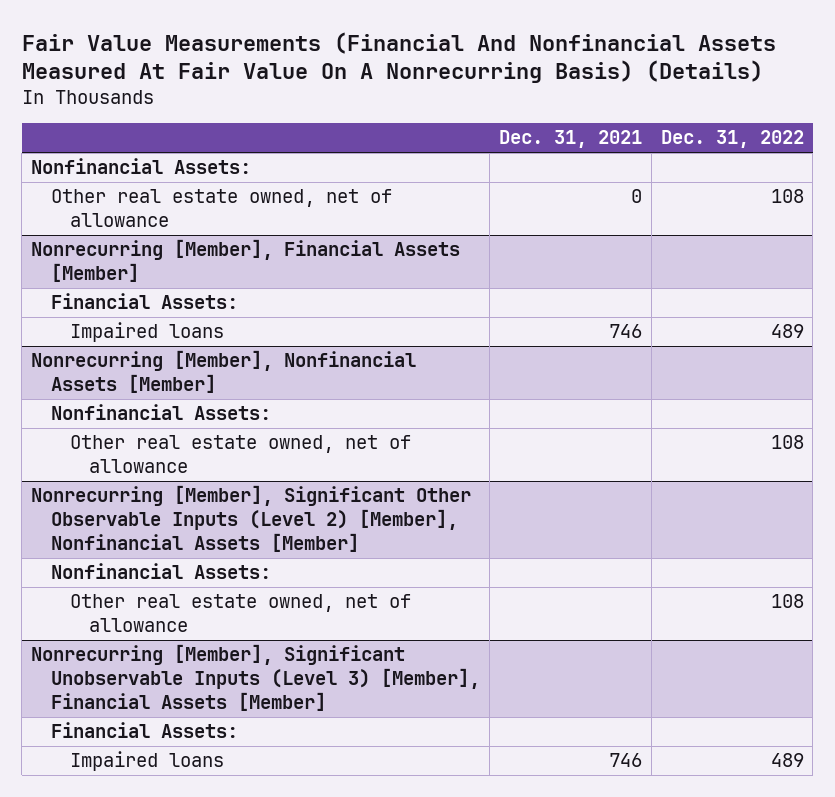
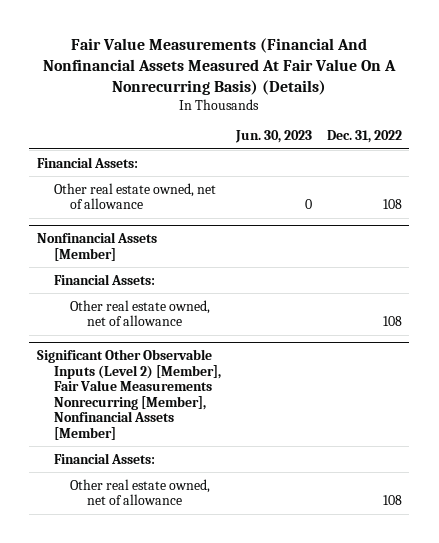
[498,130,642,149] Dec. 31, 2021 -> none
none -> [234,130,312,144] Jun. 30, 2023
[31,158,252,175] Nonfinancial Assets: -> none
[50,189,392,228] Other real estate owned, net of allowance -> none
[31,239,461,283] Nonrecurring [Member], Financial Assets [Member] -> none
[70,322,225,343] Impaired loans -> none
[31,350,417,394] Nonrecurring [Member], Nonfinancial Assets [Member] -> none
[50,404,271,421] Nonfinancial Assets: -> none
[31,485,472,553] Nonrecurring [Member], Significant Other Observable Inputs (Level 2) [Member], Nonfinancial Assets [Member] -> none
[50,563,271,580] Nonfinancial Assets: -> none
none -> [37,232,158,261] Nonfinancial Assets [Member]
none -> [53,273,155,285] Financial Assets:
[31,644,480,712] Nonrecurring [Member], Significant Unobservable Inputs (Level 3) [Member], Financial Assets [Member] -> none
none -> [37,349,221,440] Significant Other Observable Inputs (Level 2) [Member], Fair Value Measurements Nonrecurring [Member], Nonfinancial Assets [Member]
[70,751,225,772] Impaired loans -> none
none -> [70,478,211,506] Other real estate owned, net of allowance

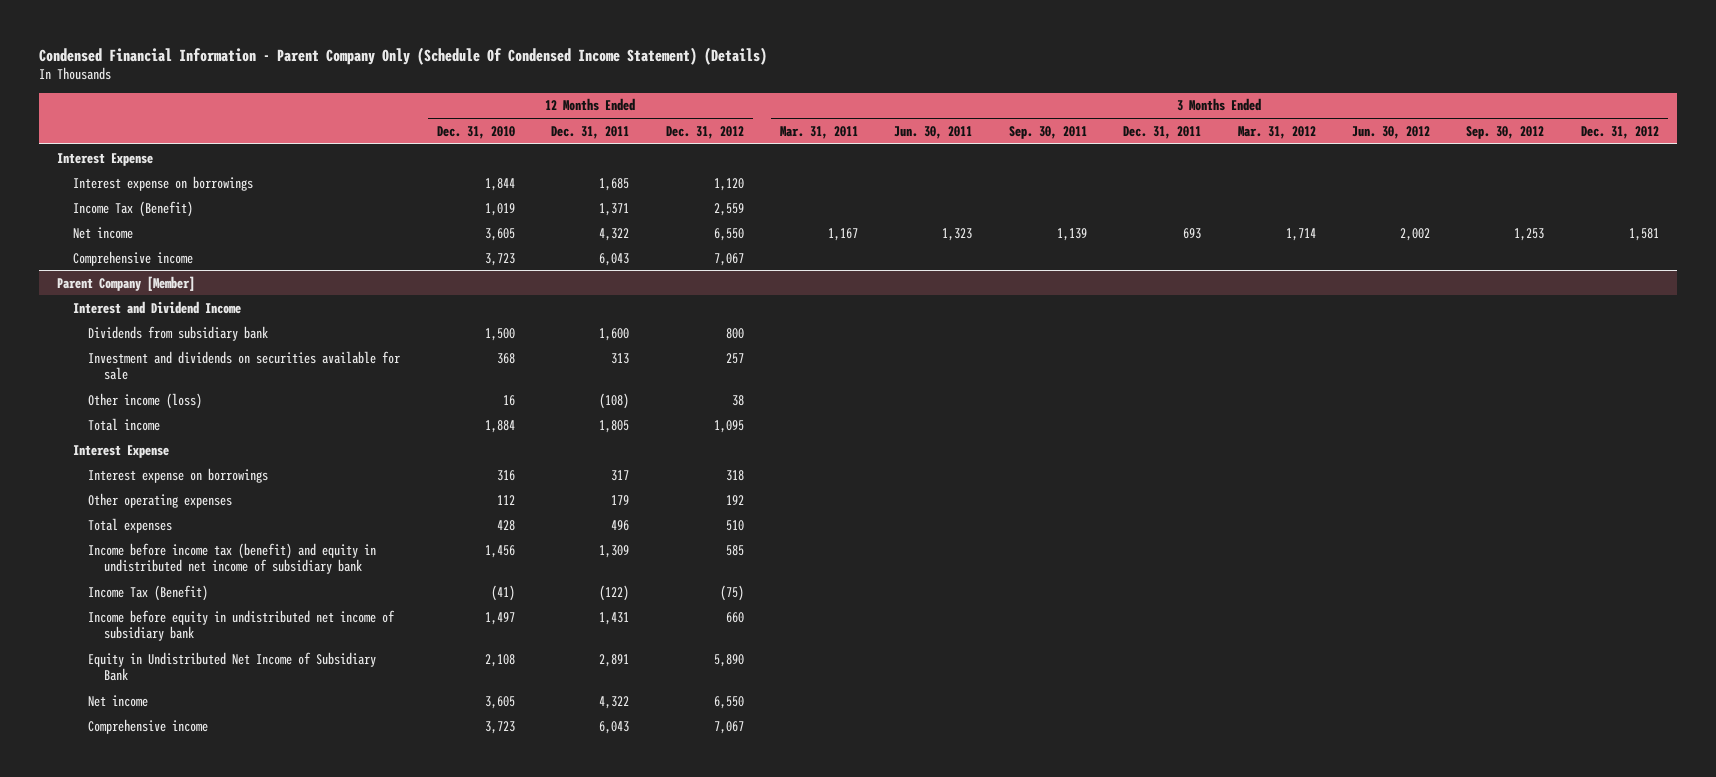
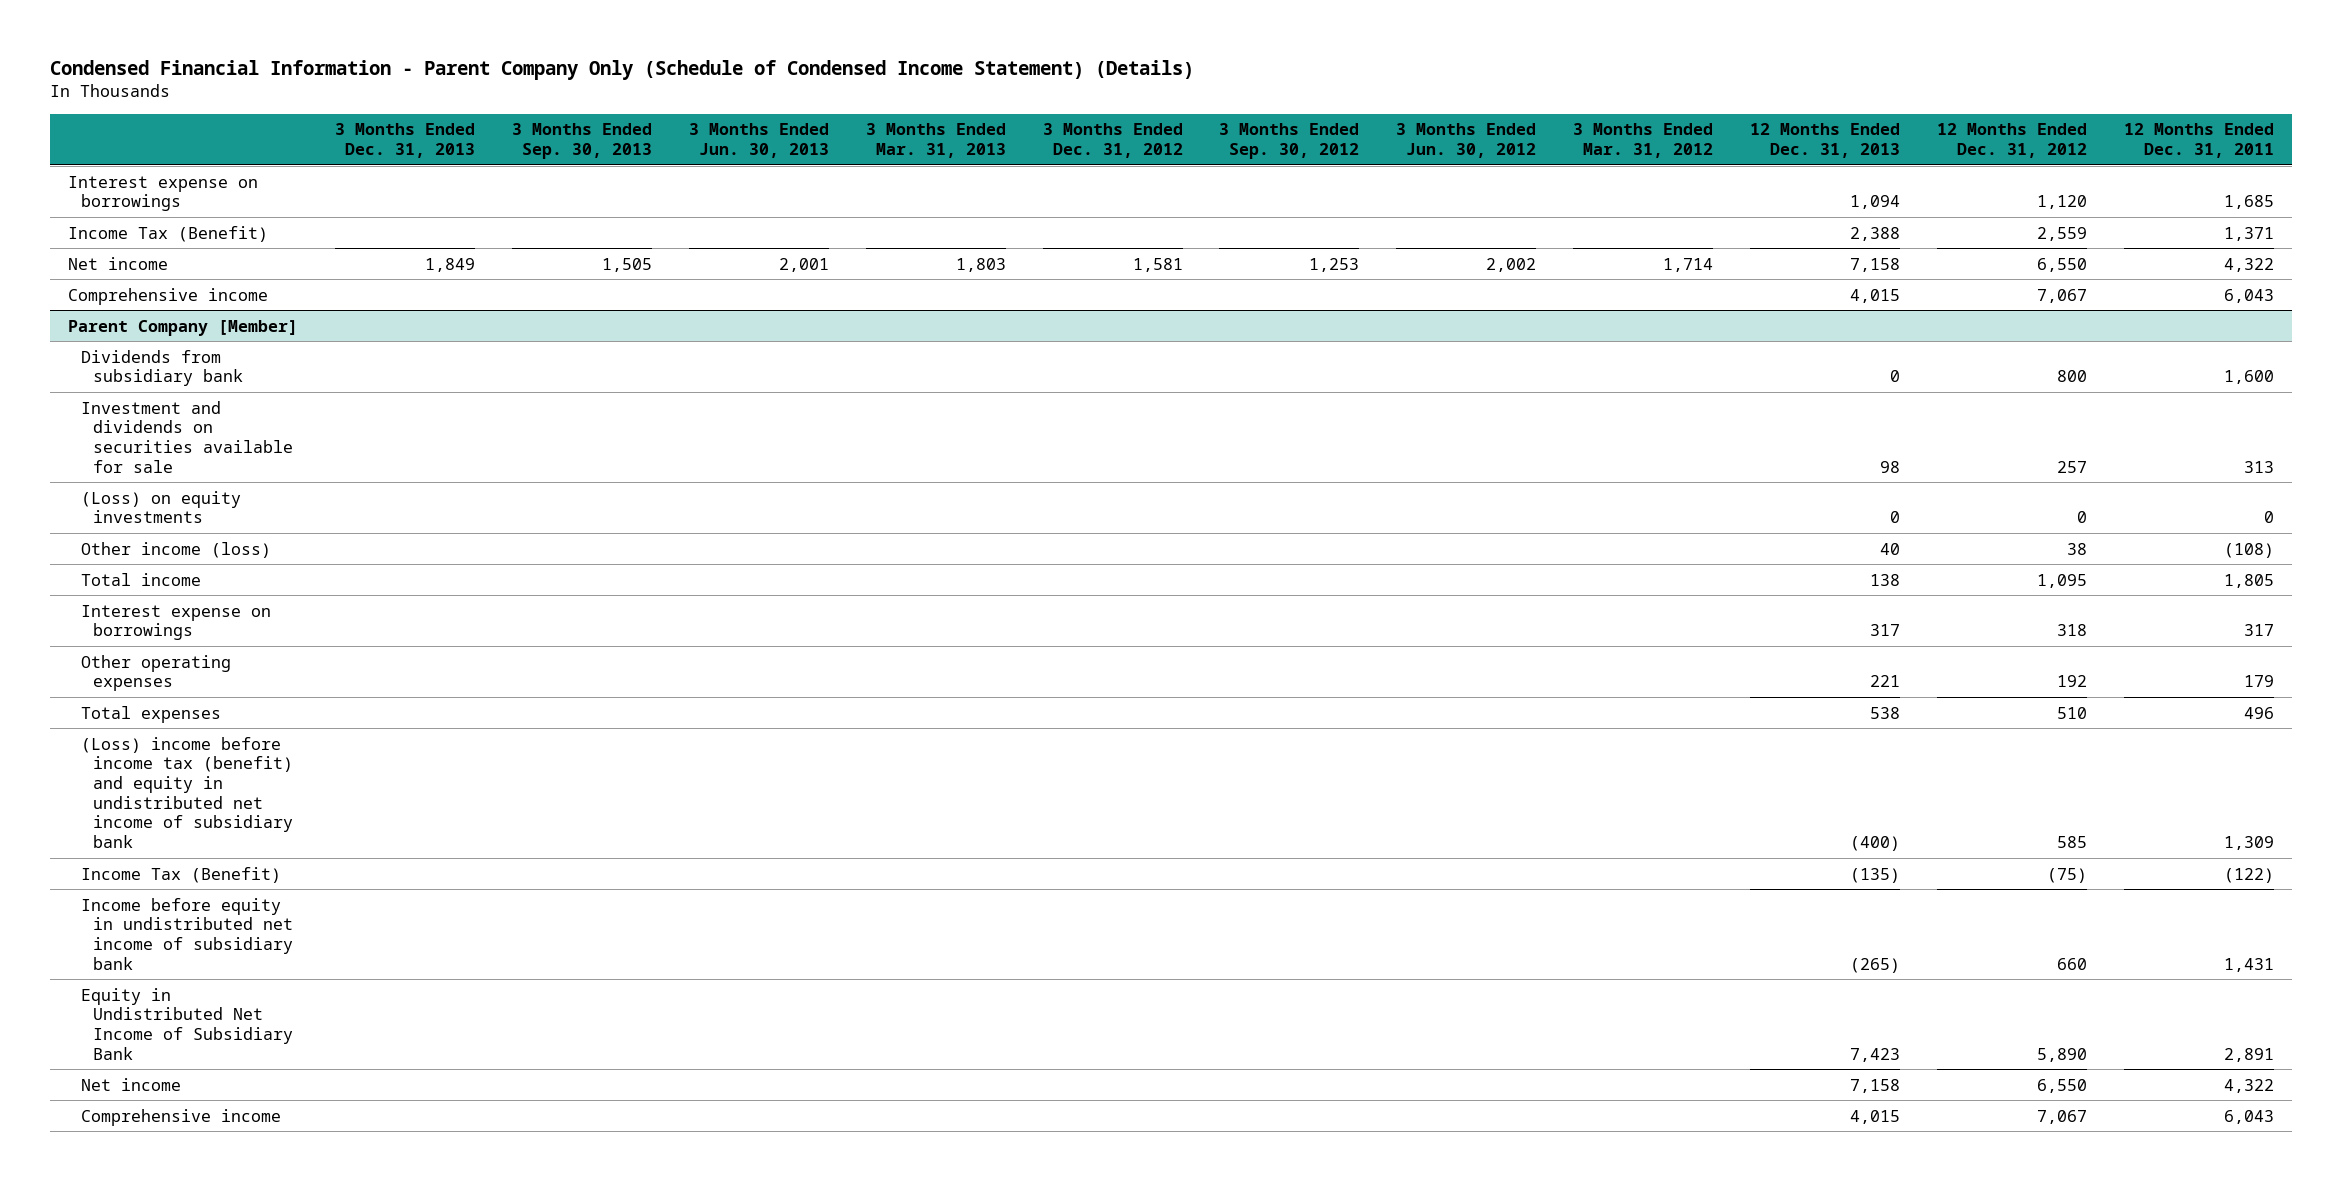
[39,46,768,65] Condensed Financial Information - Parent Company Only (Schedule Of Condensed Income Statement) (Details) -> [49,60,1194,81] Condensed Financial Information - Parent Company Only (Schedule of Condensed Income Statement) (Details)
[436,125,515,139] Dec. 31, 2010 -> none
[780,125,859,139] Mar. 31, 2011 -> none
[894,125,973,139] Jun. 30, 2011 -> none
[1008,125,1087,139] Sep. 30, 2011 -> none
[1123,125,1202,139] Dec. 31, 2011 -> none
none -> [335,123,476,159] 3 Months Ended Dec. 31, 2013
none -> [512,123,653,160] 3 Months Ended Sep. 30, 2013
none -> [688,123,829,159] 3 Months Ended Jun. 30, 2013
none -> [865,123,1006,159] 3 Months Ended Mar. 31, 2013
none -> [1750,123,1901,159] 12 Months Ended Dec. 31, 2013
[57,152,154,166] Interest Expense -> none
[72,300,241,314] Interest and Dividend Income -> none
none -> [80,490,241,524] (Loss) on equity investments
[72,444,169,458] Interest Expense -> none
[88,542,377,574] Income before income tax (benefit) and equity in undistributed net income of subsidiary bank -> [80,736,294,848] (Loss) income before income tax (benefit) and equity in undistributed net income of subsidiary bank

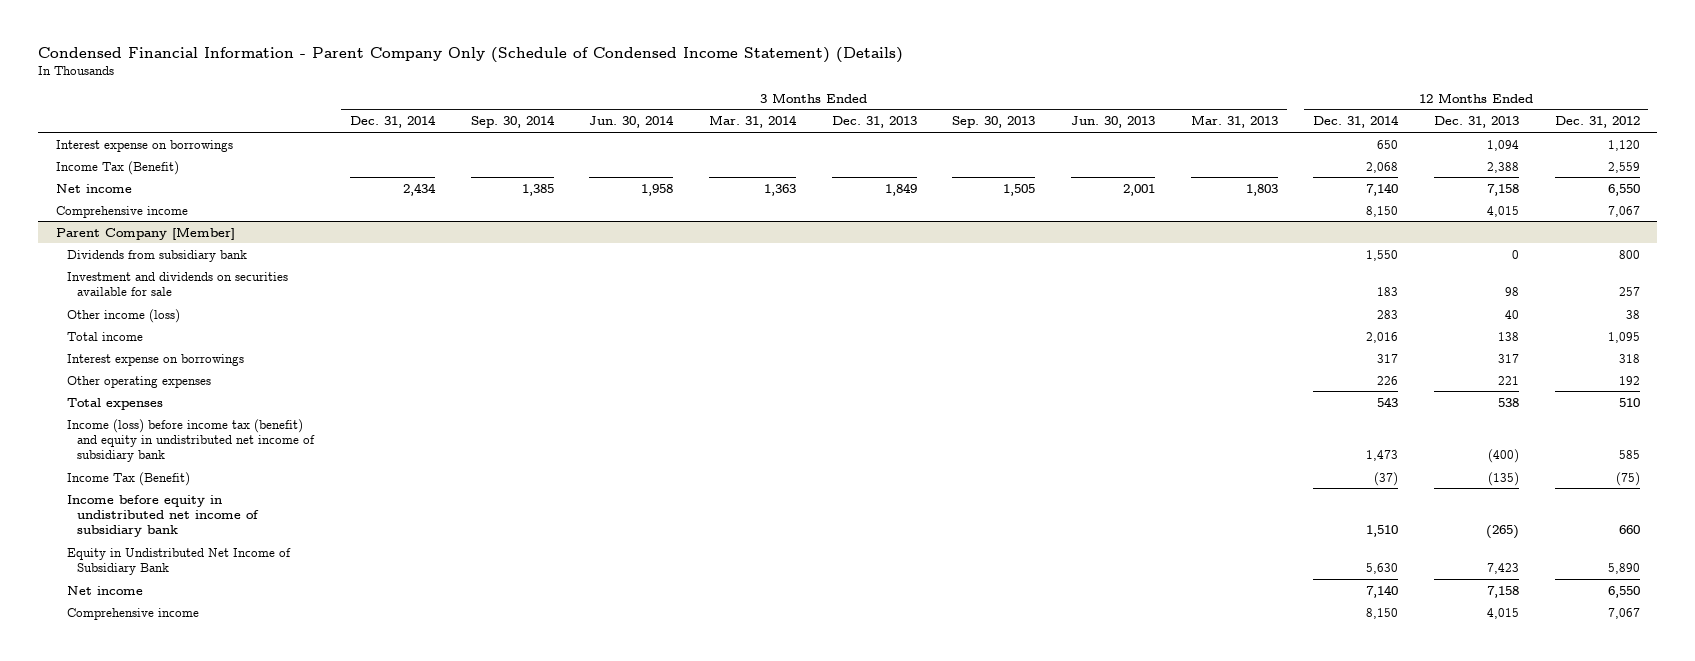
[1042,123,1183,159] 3 Months Ended Dec. 31, 2012 -> none
[1219,123,1360,160] 3 Months Ended Sep. 30, 2012 -> none
[1396,123,1537,159] 3 Months Ended Jun. 30, 2012 -> none
[1573,123,1714,159] 3 Months Ended Mar. 31, 2012 -> none
[2123,123,2274,159] 12 Months Ended Dec. 31, 2011 -> none
none -> [350,115,437,129] Dec. 31, 2014
none -> [470,115,555,129] Sep. 30, 2014
none -> [589,115,675,129] Jun. 30, 2014
none -> [709,115,798,129] Mar. 31, 2014
none -> [1313,115,1400,129] Dec. 31, 2014
[80,490,241,524] (Loss) on equity investments -> none
[80,736,294,848] (Loss) income before income tax (benefit) and equity in undistributed net income of subsidiary bank -> [66,418,316,463] Income (loss) before income tax (benefit) and equity in undistributed net income of subsidiary bank

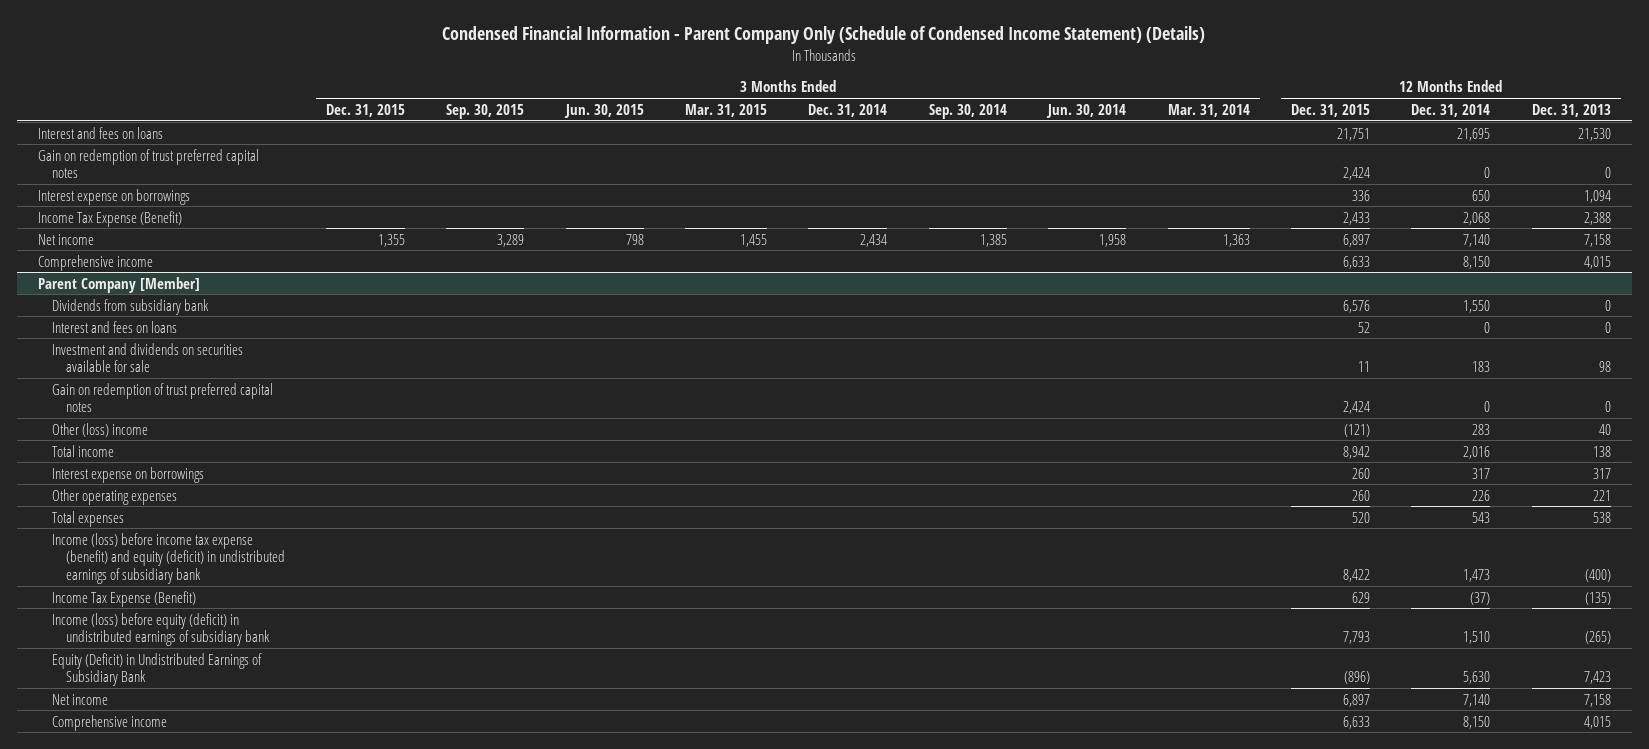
[831,116,917,129] Dec. 31, 2013 -> none
[952,116,1036,129] Sep. 30, 2013 -> none
[1070,116,1155,129] Jun. 30, 2013 -> none
[1190,115,1278,129] Mar. 31, 2013 -> none
[1554,116,1640,129] Dec. 31, 2012 -> none
none -> [325,103,405,117] Dec. 31, 2015
none -> [446,103,525,119] Sep. 30, 2015
none -> [563,103,644,118] Jun. 30, 2015
none -> [685,103,768,117] Mar. 31, 2015
none -> [1291,103,1371,117] Dec. 31, 2015
none -> [37,126,163,139] Interest and fees on loans
none -> [37,148,259,179] Gain on redemption of trust preferred capital notes
[55,160,179,175] Income Tax (Benefit) -> [37,210,182,227] Income Tax Expense (Benefit)
none -> [51,320,177,333] Interest and fees on loans
none -> [51,382,273,413] Gain on redemption of trust preferred capital notes
[66,308,180,323] Other income (loss) -> [51,422,148,437] Other (loss) income
[66,418,316,463] Income (loss) before income tax (benefit) and equity in undistributed net income of subsidiary bank -> [51,532,285,585] Income (loss) before income tax expense (benefit) and equity (deficit) in undistributed earnings of subsidiary bank
[66,471,190,486] Income Tax (Benefit) -> [51,590,196,607] Income Tax Expense (Benefit)
[66,494,260,538] Income before equity in undistributed net income of subsidiary bank -> [51,612,270,647] Income (loss) before equity (deficit) in undistributed earnings of subsidiary bank
[66,547,291,576] Equity in Undistributed Net Income of Subsidiary Bank -> [51,652,262,687] Equity (Deficit) in Undistributed Earnings of Subsidiary Bank

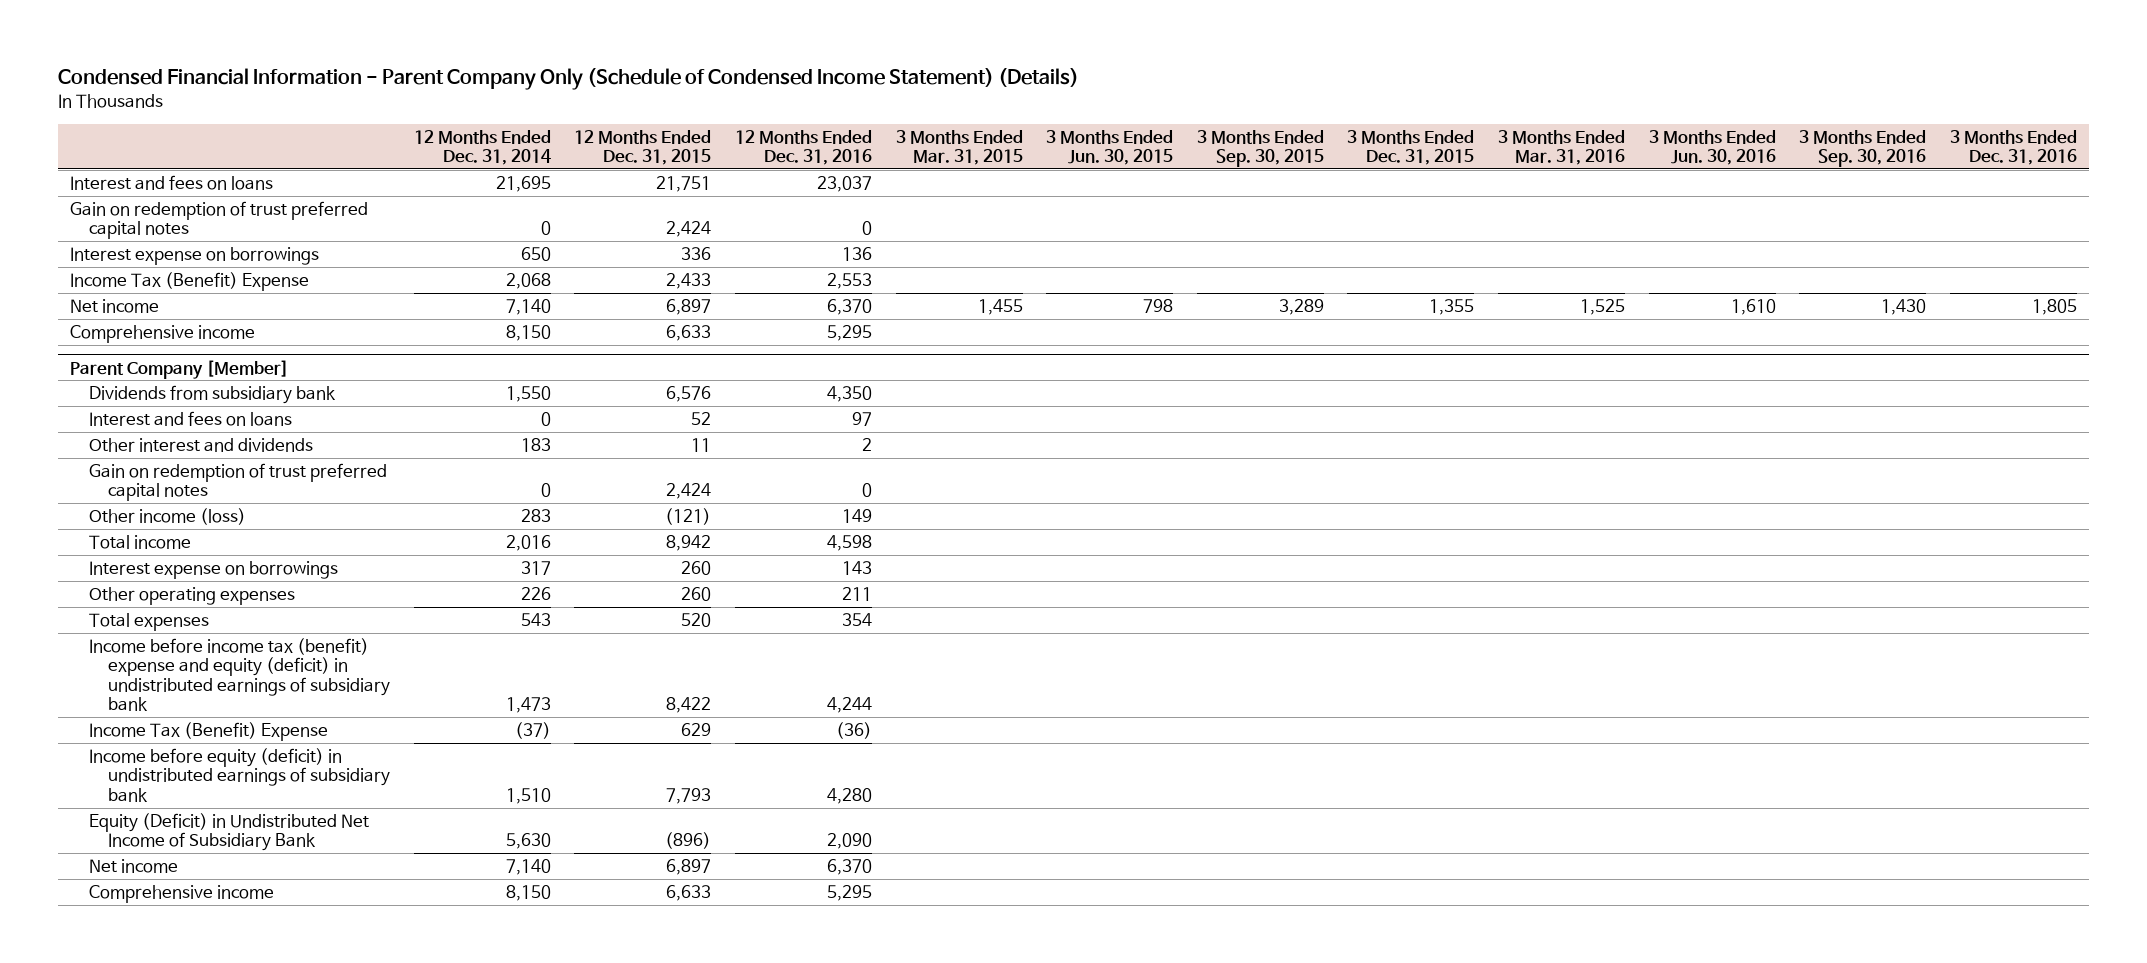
[808,103,888,117] Dec. 31, 2014 -> none
[928,103,1007,119] Sep. 30, 2014 -> none
[1046,103,1127,118] Jun. 30, 2014 -> none
[1167,103,1250,117] Mar. 31, 2014 -> none
[1531,103,1611,117] Dec. 31, 2013 -> none
none -> [734,129,872,166] 12 Months Ended Dec. 31, 2016
none -> [1497,129,1625,166] 3 Months Ended Mar. 31, 2016
none -> [1648,129,1776,166] 3 Months Ended Jun. 30, 2016
none -> [1799,129,1927,168] 3 Months Ended Sep. 30, 2016
none -> [1949,129,2077,166] 3 Months Ended Dec. 31, 2016
[37,210,182,227] Income Tax Expense (Benefit) -> [69,271,309,291] Income Tax (Benefit) Expense
[51,342,243,373] Investment and dividends on securities available for sale -> [89,437,314,452] Other interest and dividends
[51,422,148,437] Other (loss) income -> [89,507,247,525] Other income (loss)
[51,532,285,585] Income (loss) before income tax expense (benefit) and equity (deficit) in undistributed earnings of subsidiary bank -> [89,637,391,712] Income before income tax (benefit) expense and equity (deficit) in undistributed earnings of subsidiary bank
[51,590,196,607] Income Tax Expense (Benefit) -> [89,721,329,741] Income Tax (Benefit) Expense
[51,612,270,647] Income (loss) before equity (deficit) in undistributed earnings of subsidiary bank -> [89,747,391,802] Income before equity (deficit) in undistributed earnings of subsidiary bank
[51,652,262,687] Equity (Deficit) in Undistributed Earnings of Subsidiary Bank -> [89,812,370,852] Equity (Deficit) in Undistributed Net Income of Subsidiary Bank

